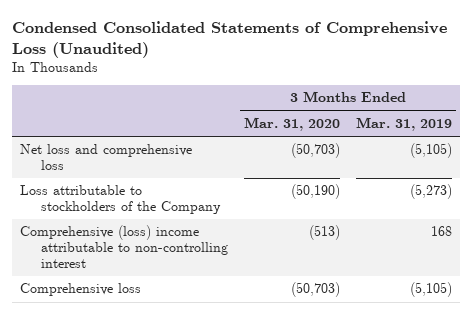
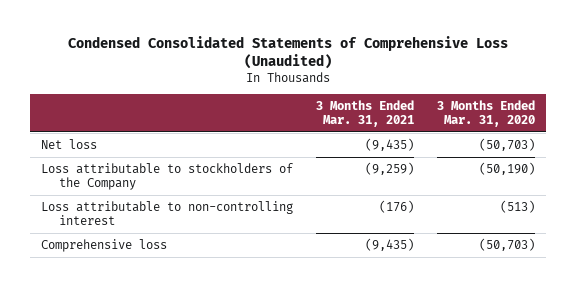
[356,116,453,131] Mar. 31, 2019 -> none
none -> [315,99,414,128] 3 Months Ended Mar. 31, 2021
[20,144,193,171] Net loss and comprehensive loss -> [40,138,97,149] Net loss
[20,225,228,269] Comprehensive (loss) income attributable to non-controlling interest -> [40,200,293,226] Loss attributable to non-controlling interest

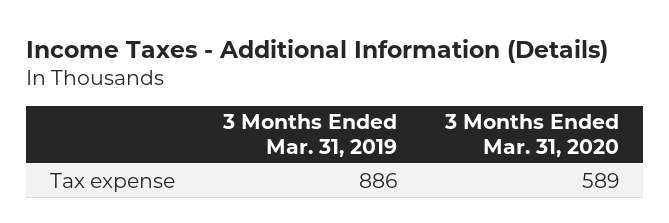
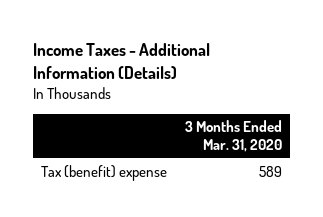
[222,114,398,157] 3 Months Ended Mar. 31, 2019 -> none
[49,172,175,192] Tax expense -> [41,165,168,182] Tax (benefit) expense

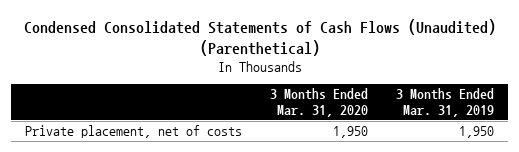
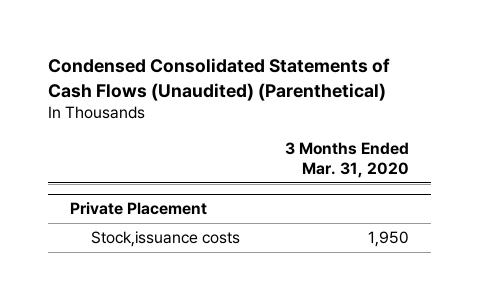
[395,88,494,117] 3 Months Ended Mar. 31, 2019 -> none
none -> [70,202,208,216] Private Placement
[25,125,243,139] Private placement, net of costs -> [90,231,240,248] Stock,issuance costs

